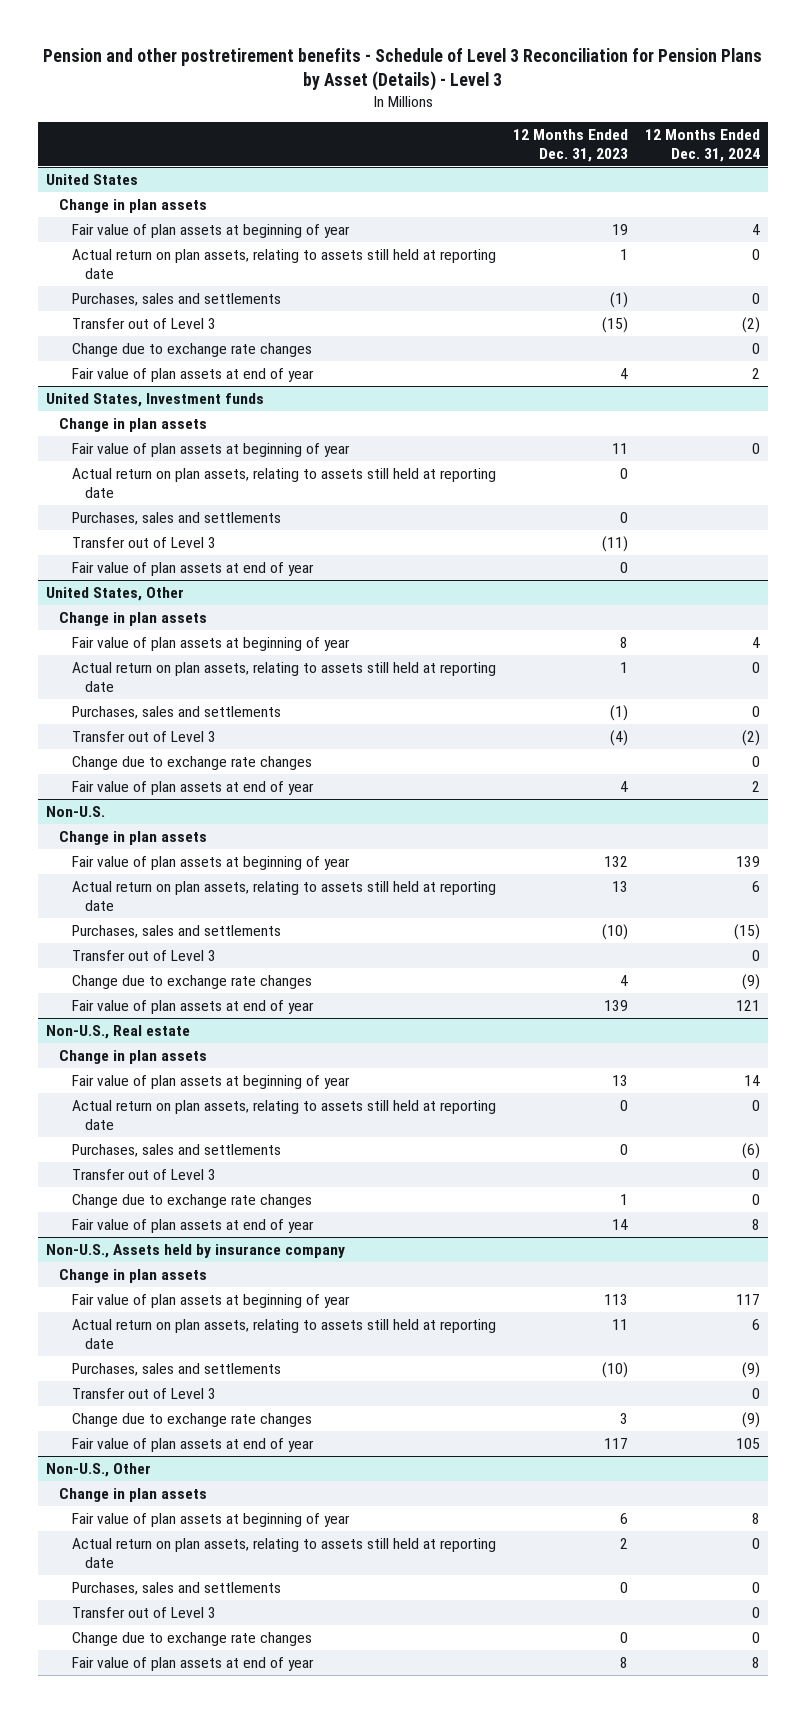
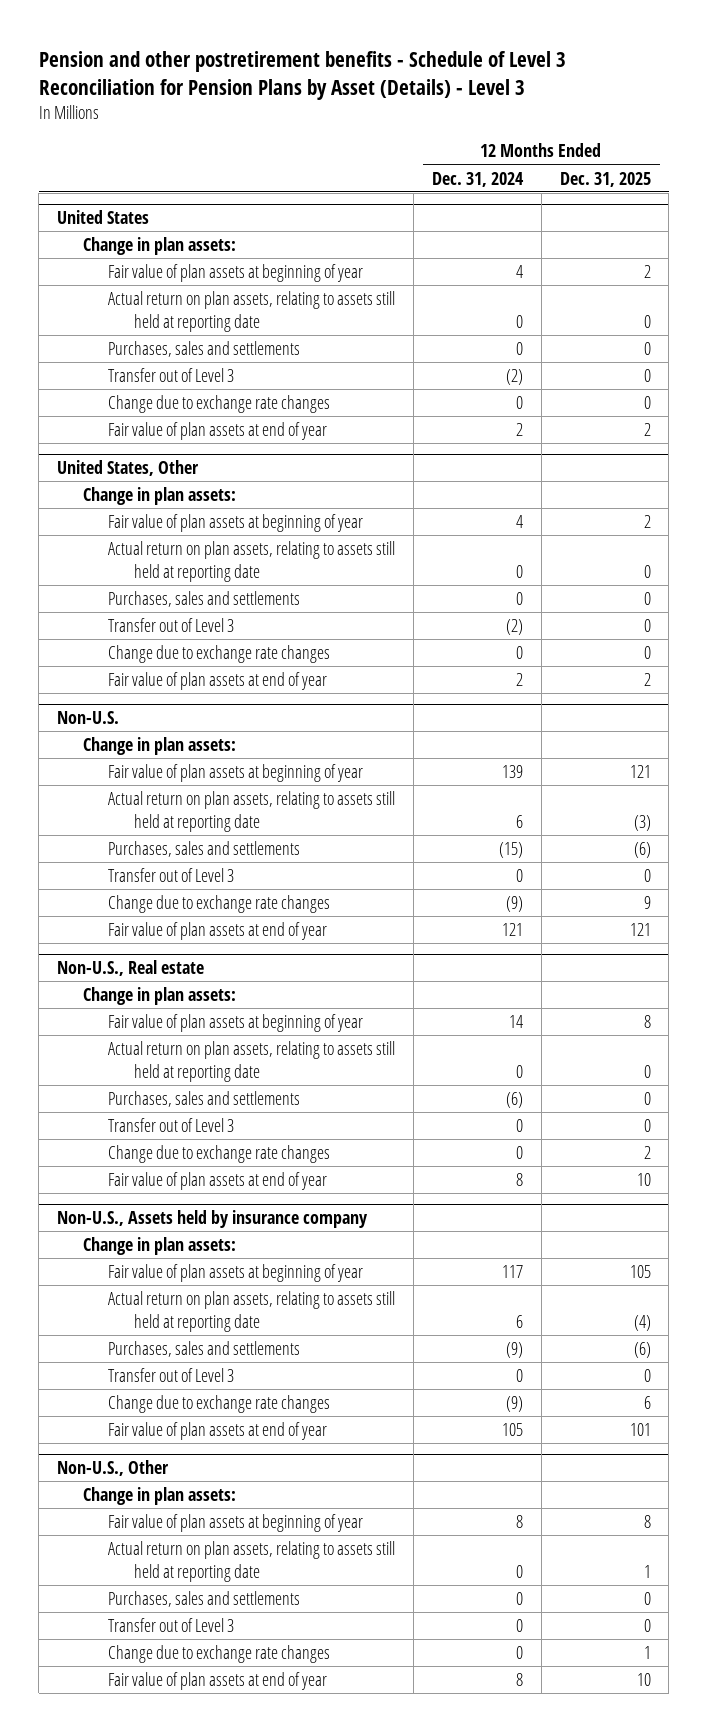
[513,128,629,162] 12 Months Ended Dec. 31, 2023 -> none
none -> [559,171,651,187] Dec. 31, 2025
[59,198,208,213] Change in plan assets -> [82,237,236,256] Change in plan assets:
[46,392,265,407] United States, Investment funds -> none
[59,417,208,432] Change in plan assets -> none
[72,442,351,457] Fair value of plan assets at beginning of year -> none
[72,467,497,498] Actual return on plan assets, relating to assets still held at reporting date -> none
[72,511,282,525] Purchases, sales and settlements -> none
[72,536,217,548] Transfer out of Level 3 -> none
[72,561,315,576] Fair value of plan assets at end of year -> none
[59,611,208,626] Change in plan assets -> [82,487,236,506] Change in plan assets:
[59,830,208,845] Change in plan assets -> [82,737,236,756] Change in plan assets:
[59,1049,208,1064] Change in plan assets -> [82,987,236,1006] Change in plan assets:
[59,1268,208,1283] Change in plan assets -> [82,1237,236,1256] Change in plan assets:
[59,1487,208,1502] Change in plan assets -> [82,1487,236,1506] Change in plan assets:

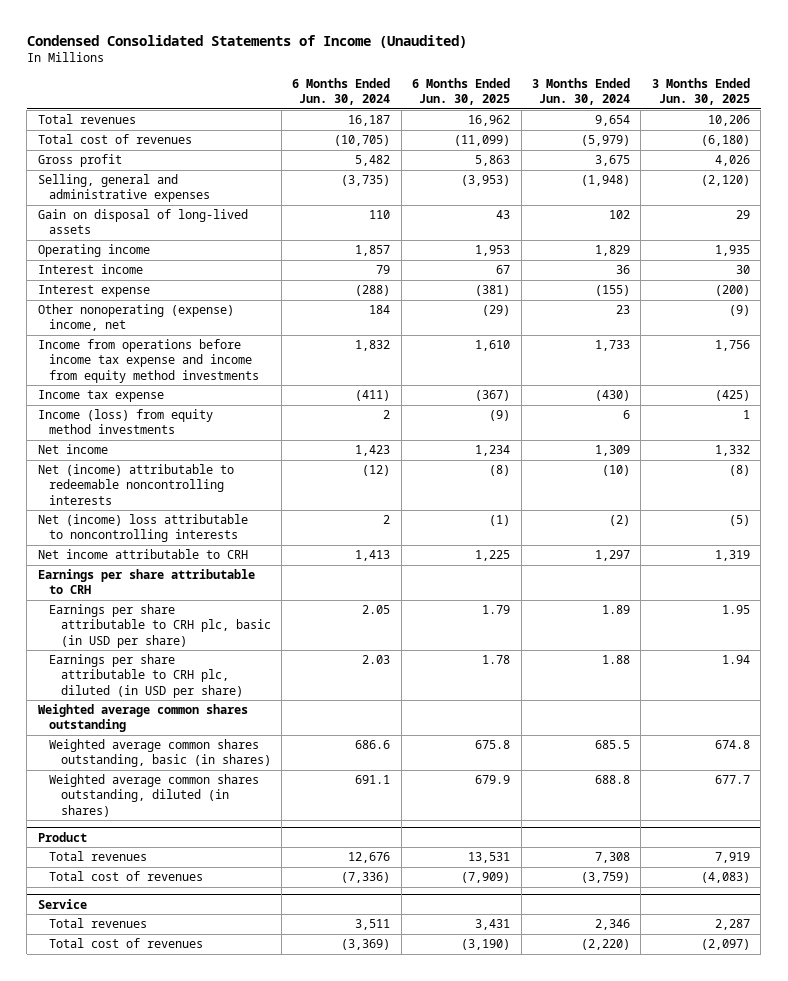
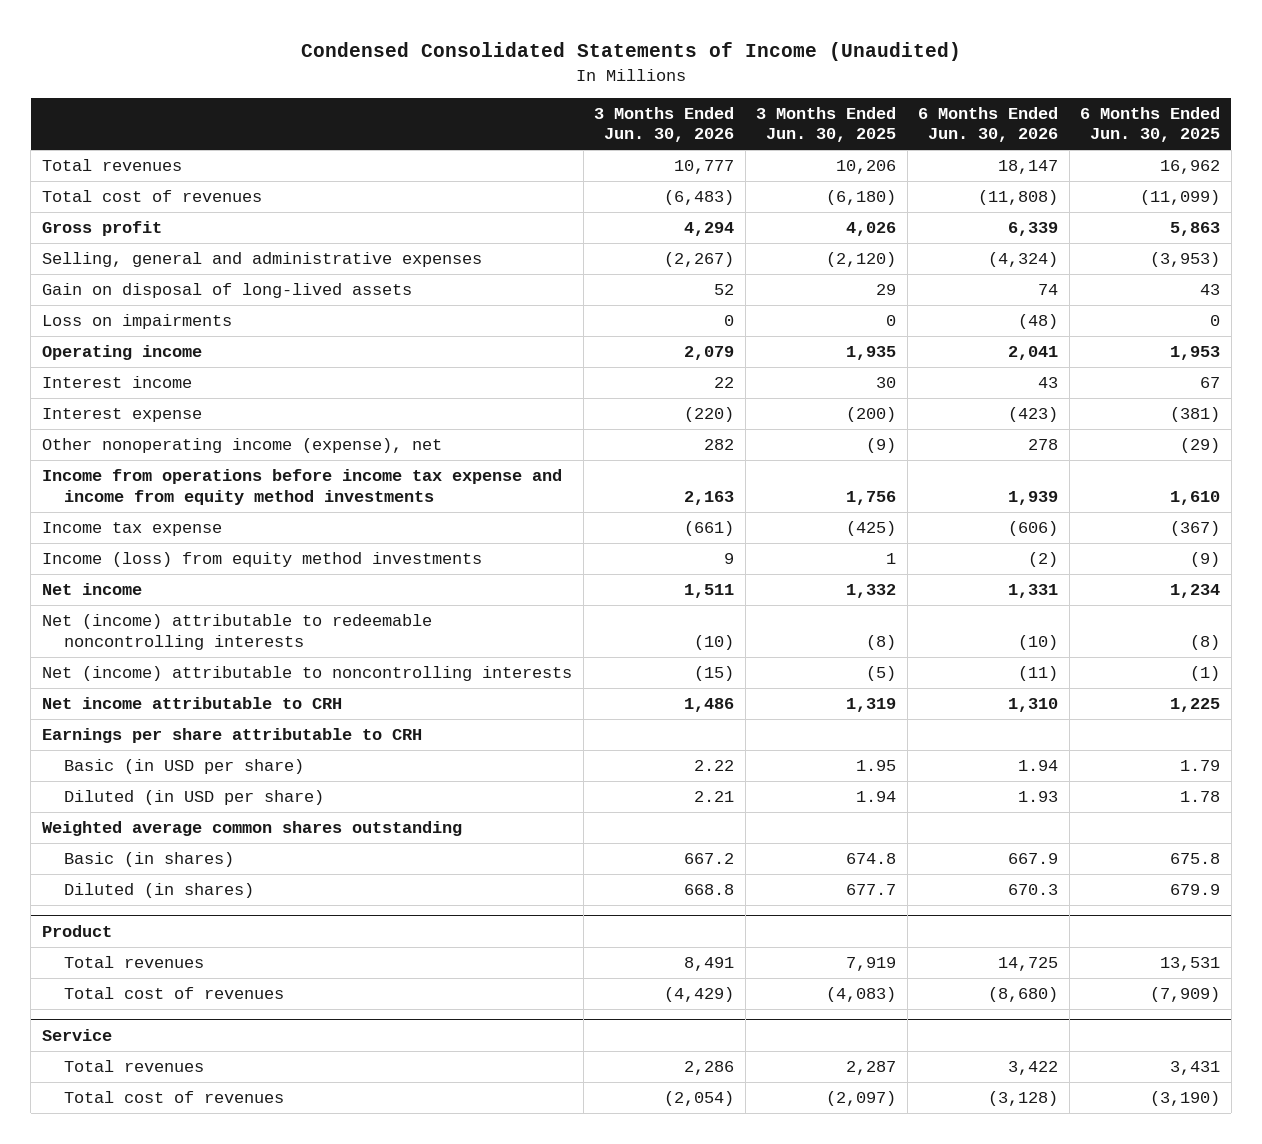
[292,78,391,106] 6 Months Ended Jun. 30, 2024 -> none
[532,78,631,106] 3 Months Ended Jun. 30, 2024 -> none
none -> [594,107,735,143] 3 Months Ended Jun. 30, 2026
none -> [918,107,1059,143] 6 Months Ended Jun. 30, 2026
none -> [41,314,232,330] Loss on impairments
[37,304,234,332] Other nonoperating (expense) income, net -> [41,438,442,454] Other nonoperating income (expense), net
[37,514,248,543] Net (income) loss attributable to noncontrolling interests -> [41,666,572,682] Net (income) attributable to noncontrolling interests
[49,604,271,648] Earnings per share attributable to CRH plc, basic (in USD per share) -> [64,759,305,775] Basic (in USD per share)
[49,654,243,698] Earnings per share attributable to CRH plc, diluted (in USD per share) -> [64,790,325,806] Diluted (in USD per share)
[49,739,271,768] Weighted average common shares outstanding, basic (in shares) -> [64,852,235,868] Basic (in shares)
[49,774,260,817] Weighted average common shares outstanding, diluted (in shares) -> [64,883,255,899] Diluted (in shares)

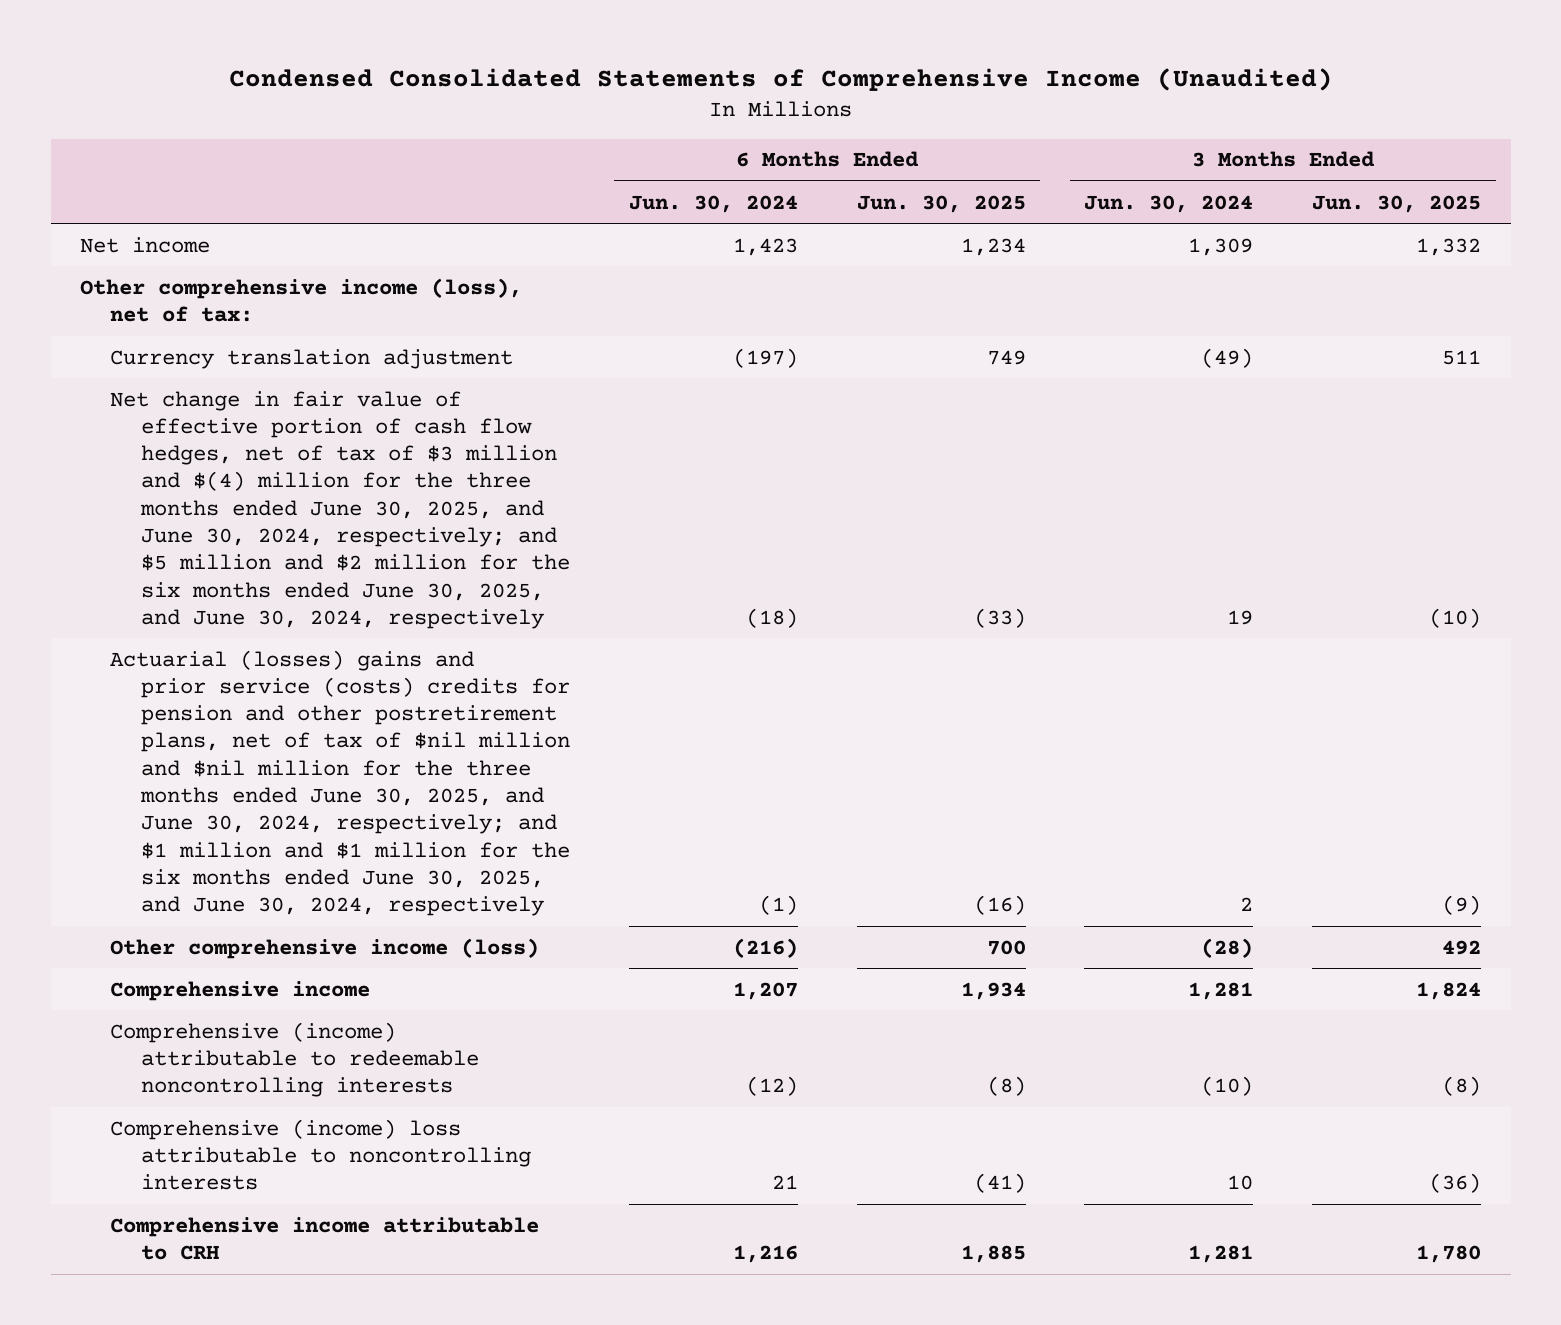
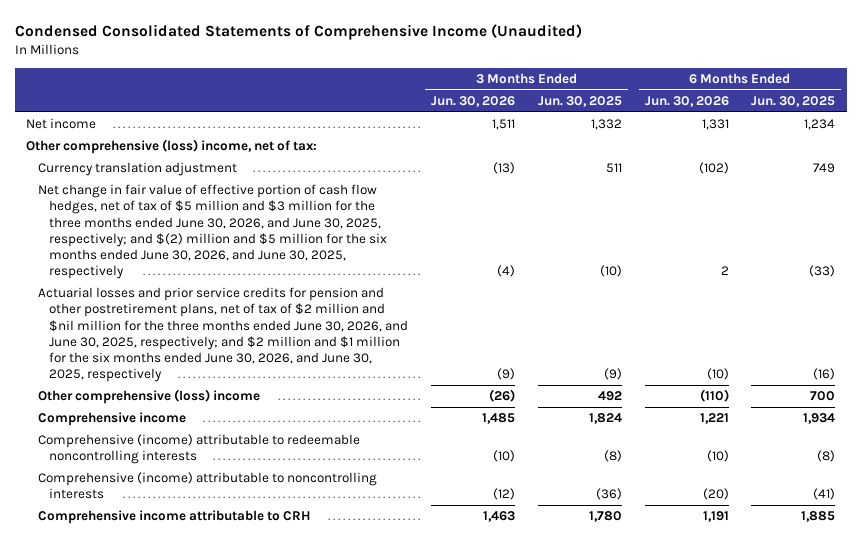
[628,194,798,213] Jun. 30, 2024 -> none
[1084,194,1254,213] Jun. 30, 2024 -> none
none -> [431,95,516,107] Jun. 30, 2026
none -> [644,95,729,107] Jun. 30, 2026
[80,277,523,322] Other comprehensive income (loss), net of tax: -> [26,139,318,155] Other comprehensive (loss) income, net of tax:
[110,390,570,629] Net change in fair value of effective portion of cash flow hedges, net of tax of $3 million and $(4) million for the three months ended June 30, 2025, and June 30, 2024, respectively; and $5 million and $2 million for the six months ended June 30, 2025, and June 30, 2024, respectively -> [37,184,388,280] Net change in fair value of effective portion of cash flow hedges, net of tax of $5 million and $3 million for the three months ended June 30, 2026, and June 30, 2025, respectively; and $(2) million and $5 million for the six months ended June 30, 2026, and June 30, 2025, respectively
[110,649,570,917] Actuarial (losses) gains and prior service (costs) credits for pension and other postretirement plans, net of tax of $nil million and $nil million for the three months ended June 30, 2025, and June 30, 2024, respectively; and $1 million and $1 million for the six months ended June 30, 2025, and June 30, 2024, respectively -> [37,287,409,383] Actuarial losses and prior service credits for pension and other postretirement plans, net of tax of $2 million and $nil million for the three months ended June 30, 2026, and June 30, 2025, respectively; and $2 million and $1 million for the six months ended June 30, 2026, and June 30, 2025, respectively
[110,937,540,959] Other comprehensive income (loss) -> [37,389,260,405] Other comprehensive (loss) income
[110,1118,531,1191] Comprehensive (income) loss attributable to noncontrolling interests -> [37,472,377,500] Comprehensive (income) attributable to noncontrolling interests

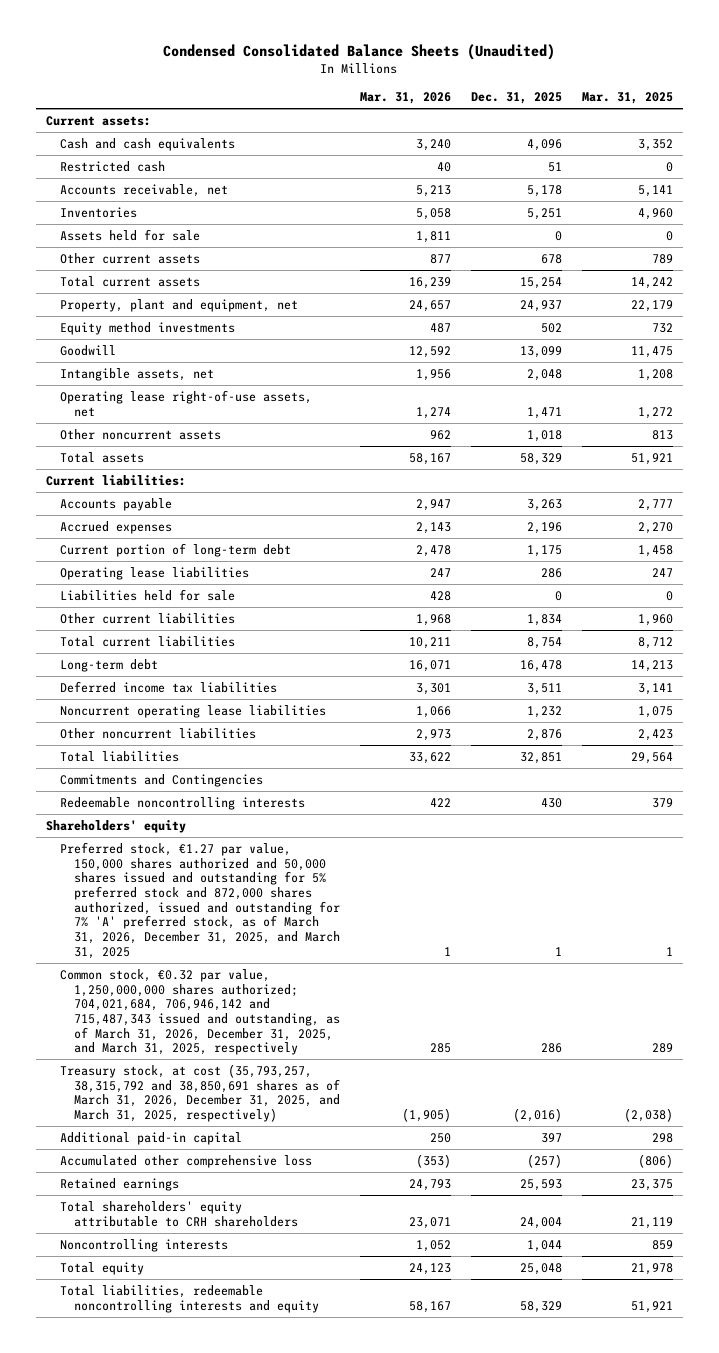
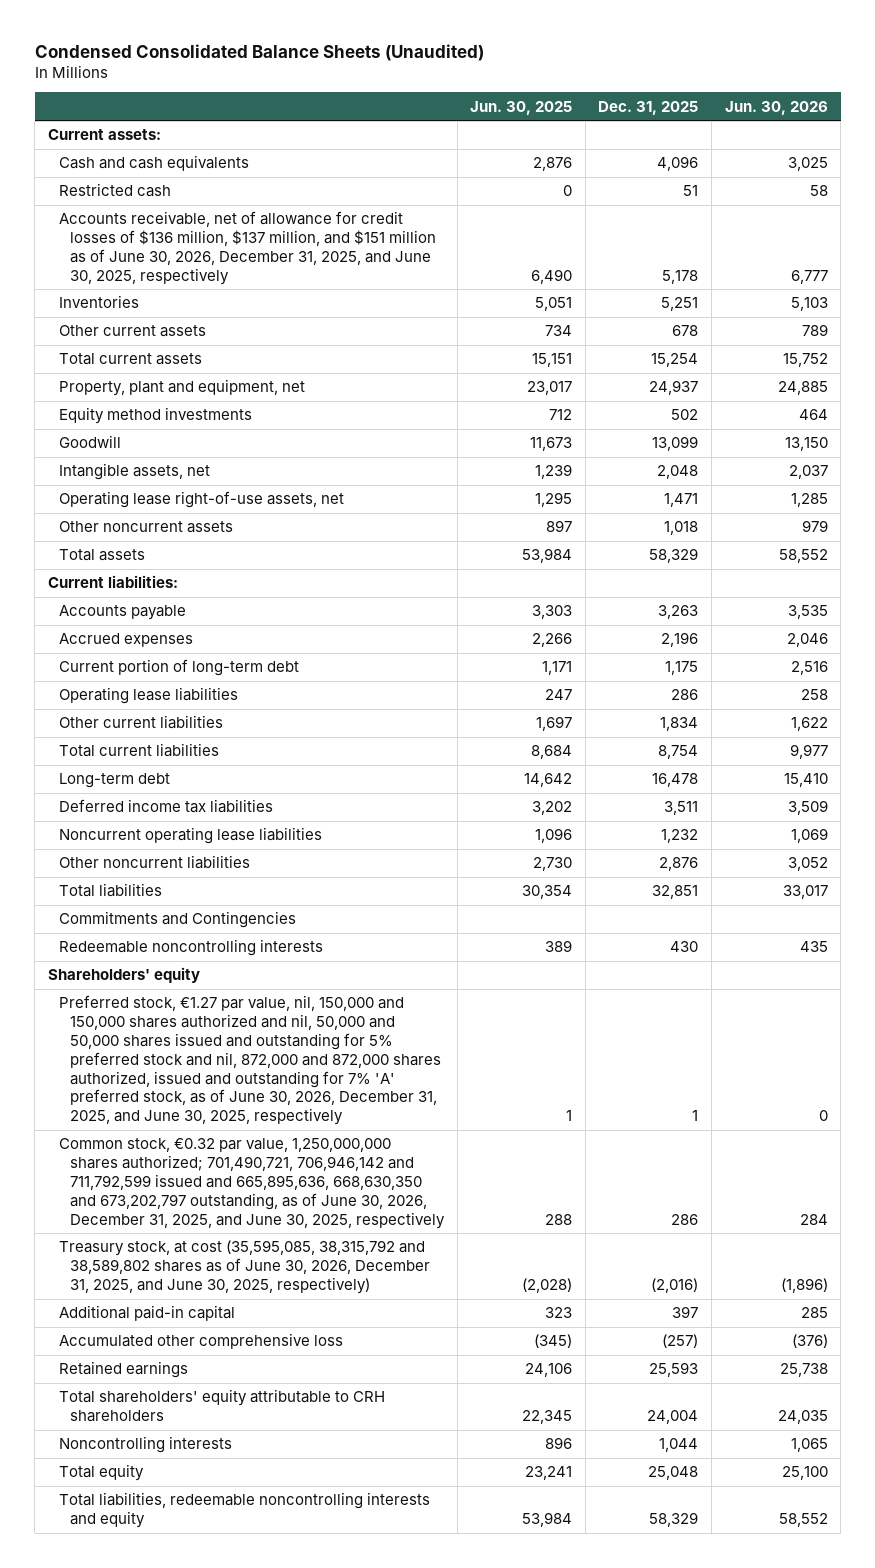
[360,92,452,105] Mar. 31, 2026 -> none
[581,92,673,105] Mar. 31, 2025 -> none
none -> [470,100,573,115] Jun. 30, 2025
none -> [724,100,828,115] Jun. 30, 2026
[60,183,229,197] Accounts receivable, net -> [58,211,437,285] Accounts receivable, net of allowance for credit losses of $136 million, $137 million, and $151 million as of June 30, 2026, December 31, 2025, and June 30, 2025, respectively
[60,228,201,241] Assets held for sale -> none
[60,588,236,601] Liabilities held for sale -> none
[60,841,341,959] Preferred stock, €1.27 par value, 150,000 shares authorized and 50,000 shares issued and outstanding for 5% preferred stock and 872,000 shares authorized, issued and outstanding for 7% 'A' preferred stock, as of March 31, 2026, December 31, 2025, and March 31, 2025 -> [58,995,442,1126] Preferred stock, €1.27 par value, nil, 150,000 and 150,000 shares authorized and nil, 50,000 and 50,000 shares issued and outstanding for 5% preferred stock and nil, 872,000 and 872,000 shares authorized, issued and outstanding for 7% 'A' preferred stock, as of June 30, 2026, December 31, 2025, and June 30, 2025, respectively
[60,968,341,1056] Common stock, €0.32 par value, 1,250,000,000 shares authorized; 704,021,684, 706,946,142 and 715,487,343 issued and outstanding, as of March 31, 2026, December 31, 2025, and March 31, 2025, respectively -> [58,1138,446,1229] Common stock, €0.32 par value, 1,250,000,000 shares authorized; 701,490,721, 706,946,142 and 711,792,599 issued and 665,895,636, 668,630,350 and 673,202,797 outstanding, as of June 30, 2026, December 31, 2025, and June 30, 2025, respectively
[60,1063,341,1122] Treasury stock, at cost (35,793,257, 38,315,792 and 38,850,691 shares as of March 31, 2026, December 31, 2025, and March 31, 2025, respectively) -> [58,1240,431,1294] Treasury stock, at cost (35,595,085, 38,315,792 and 38,589,802 shares as of June 30, 2026, December 31, 2025, and June 30, 2025, respectively)

